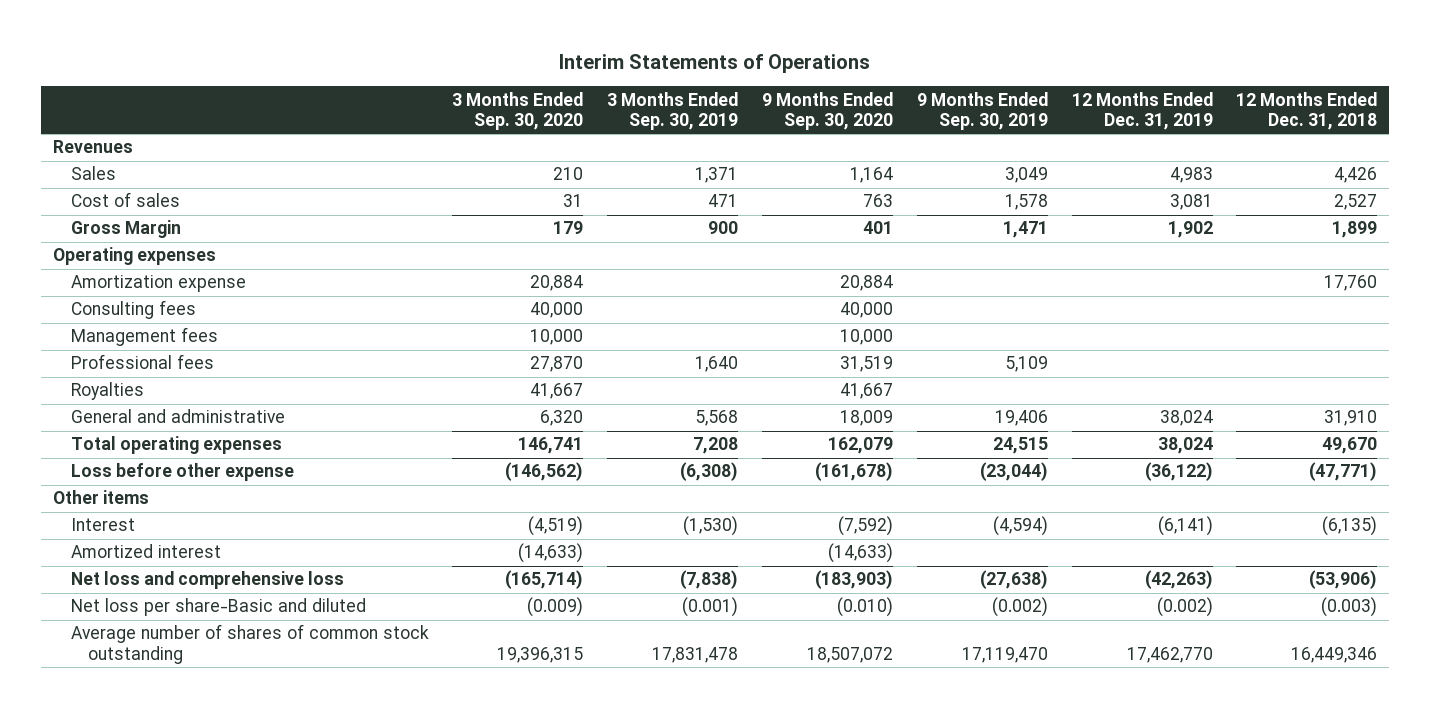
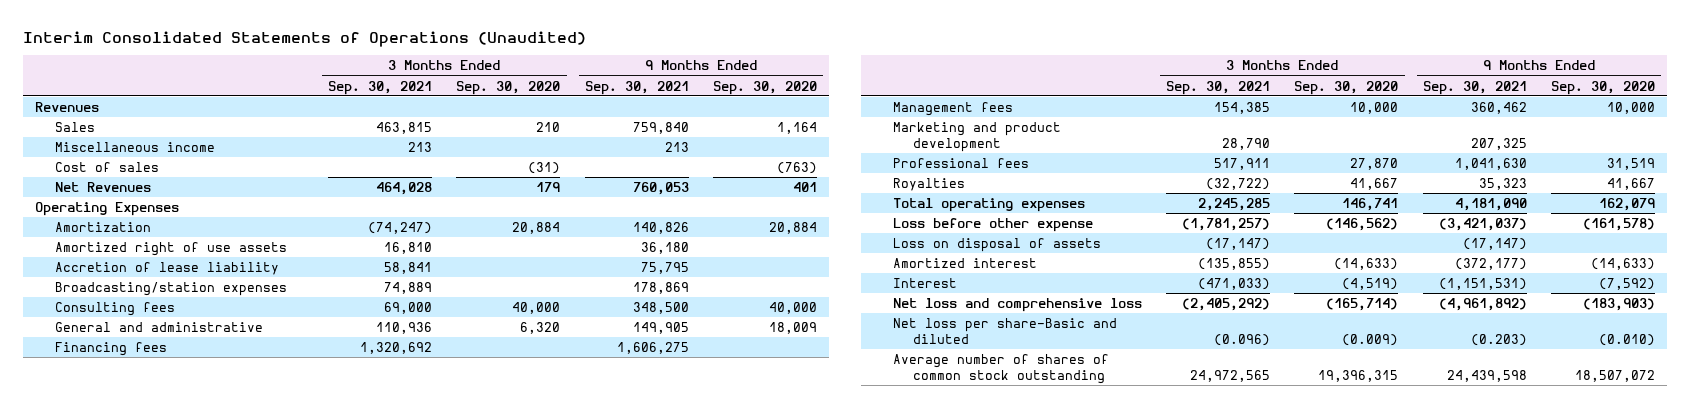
[559,53,871,73] Interim Statements of Operations -> [22,30,586,47] Interim Consolidated Statements of Operations (Unaudited)
[607,91,739,131] 3 Months Ended Sep. 30, 2019 -> none
[916,91,1048,131] 9 Months Ended Sep. 30, 2019 -> none
[1071,91,1213,131] 12 Months Ended Dec. 31, 2019 -> none
[1236,91,1378,131] 12 Months Ended Dec. 31, 2018 -> none
none -> [328,80,433,95] Sep. 30, 2021
none -> [584,80,689,95] Sep. 30, 2021
none -> [54,141,215,152] Miscellaneous income
[563,194,584,208] 31 -> [528,161,561,174] (31)
[863,194,894,208] 763 -> [777,161,818,174] (763)
[70,220,181,239] Gross Margin -> [54,181,151,192] Net Revenues
[53,247,217,266] Operating expenses -> [35,201,180,216] Operating Expenses
[70,275,246,293] Amortization expense -> [54,221,151,232] Amortization
none -> [54,241,287,256] Amortized right of use assets
none -> [54,261,279,275] Accretion of lease liability
none -> [54,281,287,296] Broadcasting/station expenses
[70,409,285,424] General and administrative -> [54,321,263,332] General and administrative
none -> [54,341,167,356] Financing fees
none -> [892,121,1061,152] Marketing and product development
[53,490,150,505] Other items -> none
[815,462,894,482] (161,678) -> [1582,217,1655,231] (161,578)
none -> [892,237,1101,252] Loss on disposal of assets
[70,518,135,532] Interest -> [892,277,957,288] Interest

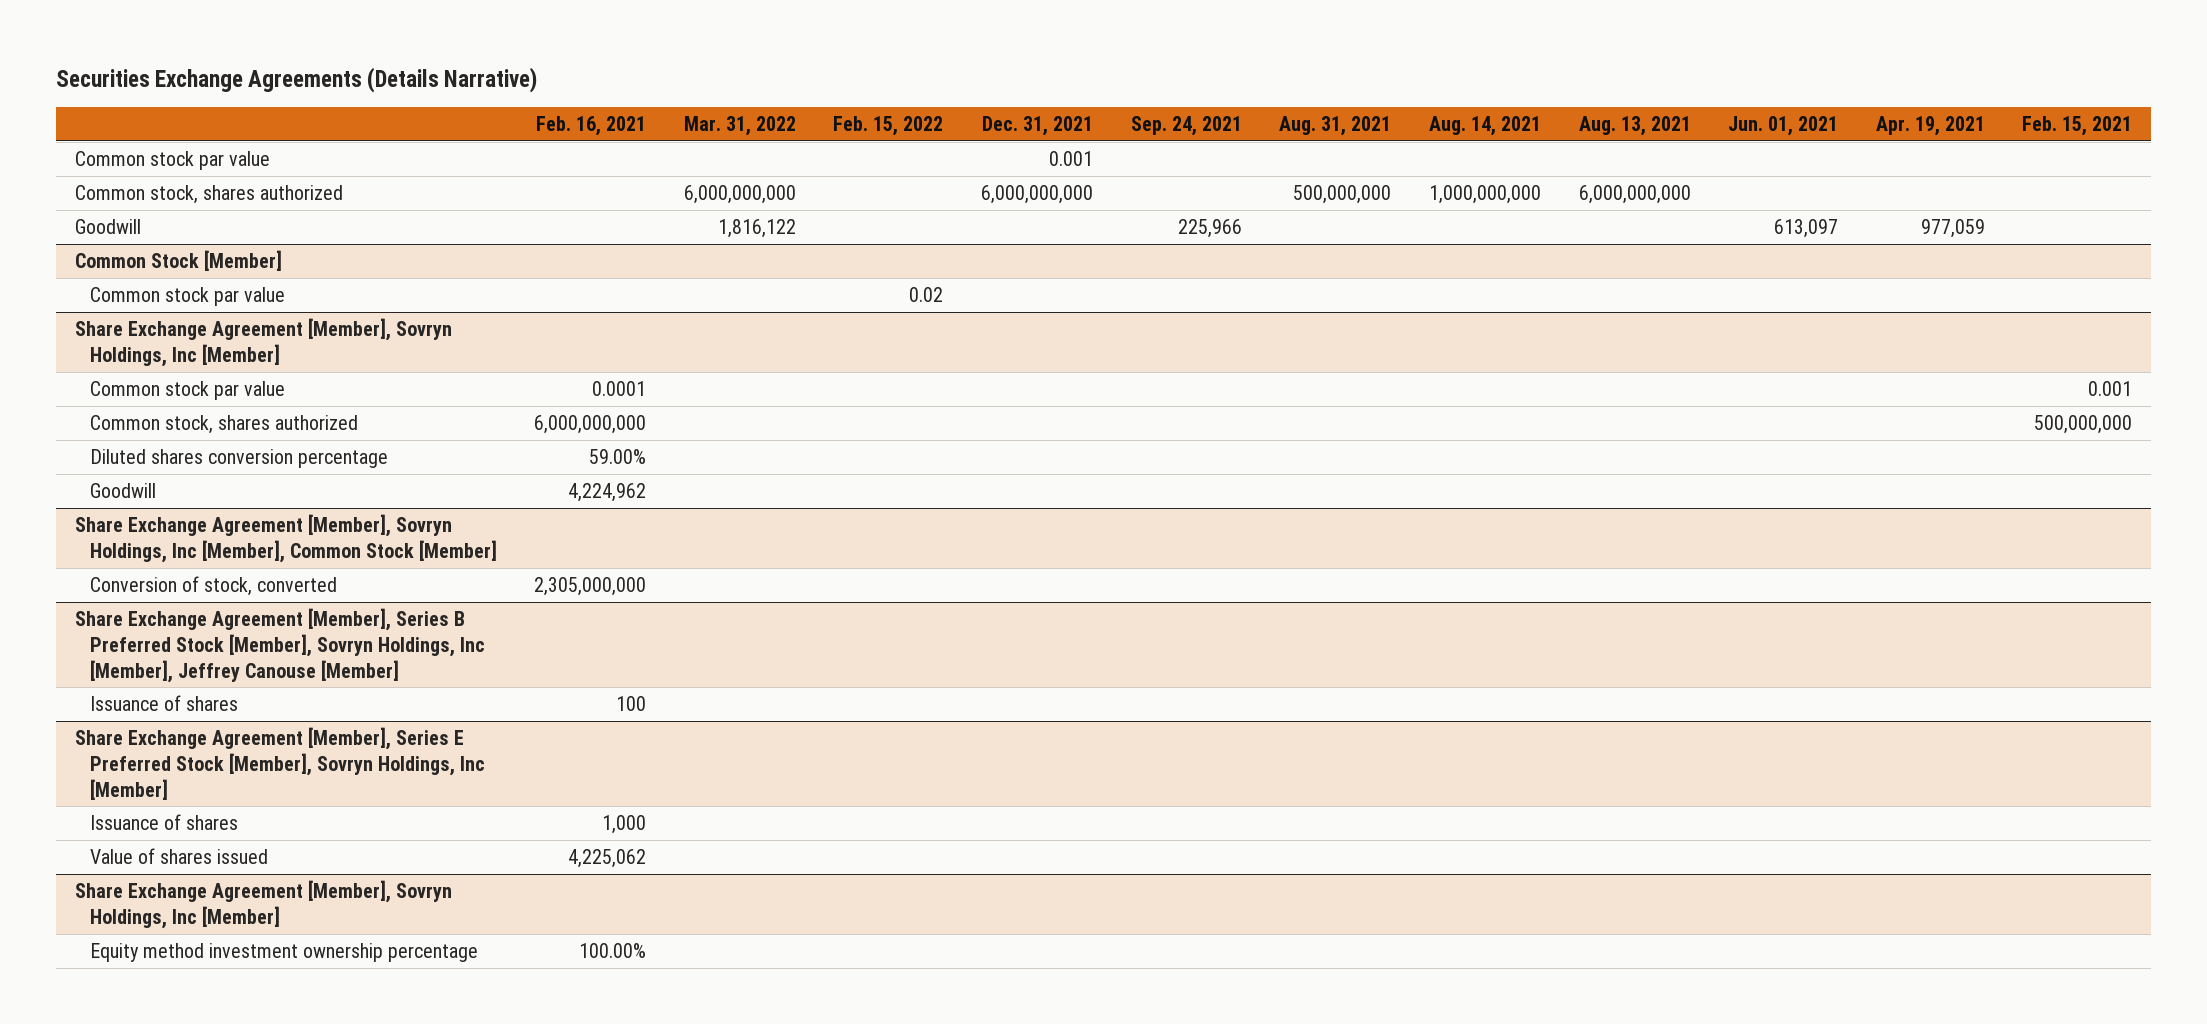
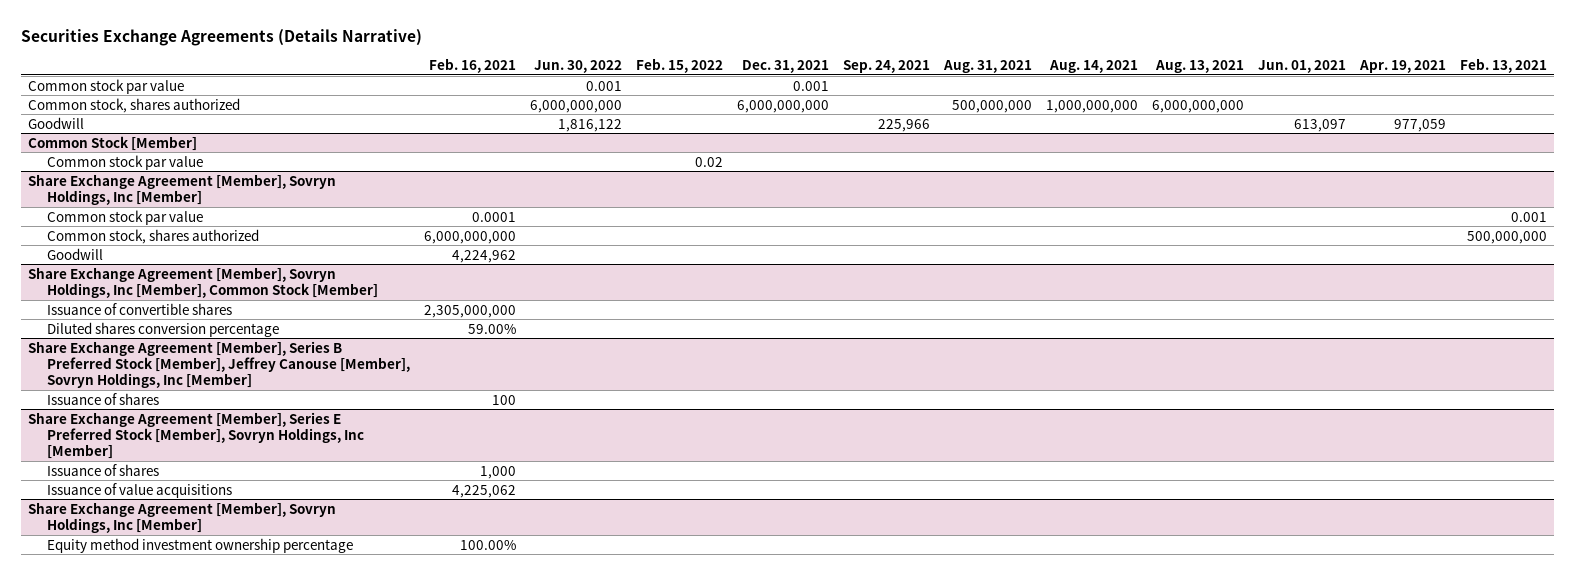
[683,116,796,137] Mar. 31, 2022 -> none
[2022,116,2133,137] Feb. 15, 2021 -> none
none -> [533,59,622,73] Jun. 30, 2022
none -> [1459,57,1547,73] Feb. 13, 2021
[89,449,388,469] Diluted shares conversion percentage -> none
[89,576,337,597] Conversion of stock, converted -> [46,302,232,315] Issuance of convertible shares
none -> [46,321,279,337] Diluted shares conversion percentage
[74,608,485,683] Share Exchange Agreement [Member], Series B Preferred Stock [Member], Sovryn Holdings, Inc [Member], Jeffrey Canouse [Member] -> [27,340,410,388] Share Exchange Agreement [Member], Series B Preferred Stock [Member], Jeffrey Canouse [Member], Sovryn Holdings, Inc [Member]
[89,848,268,865] Value of shares issued -> [46,482,232,498] Issuance of value acquisitions

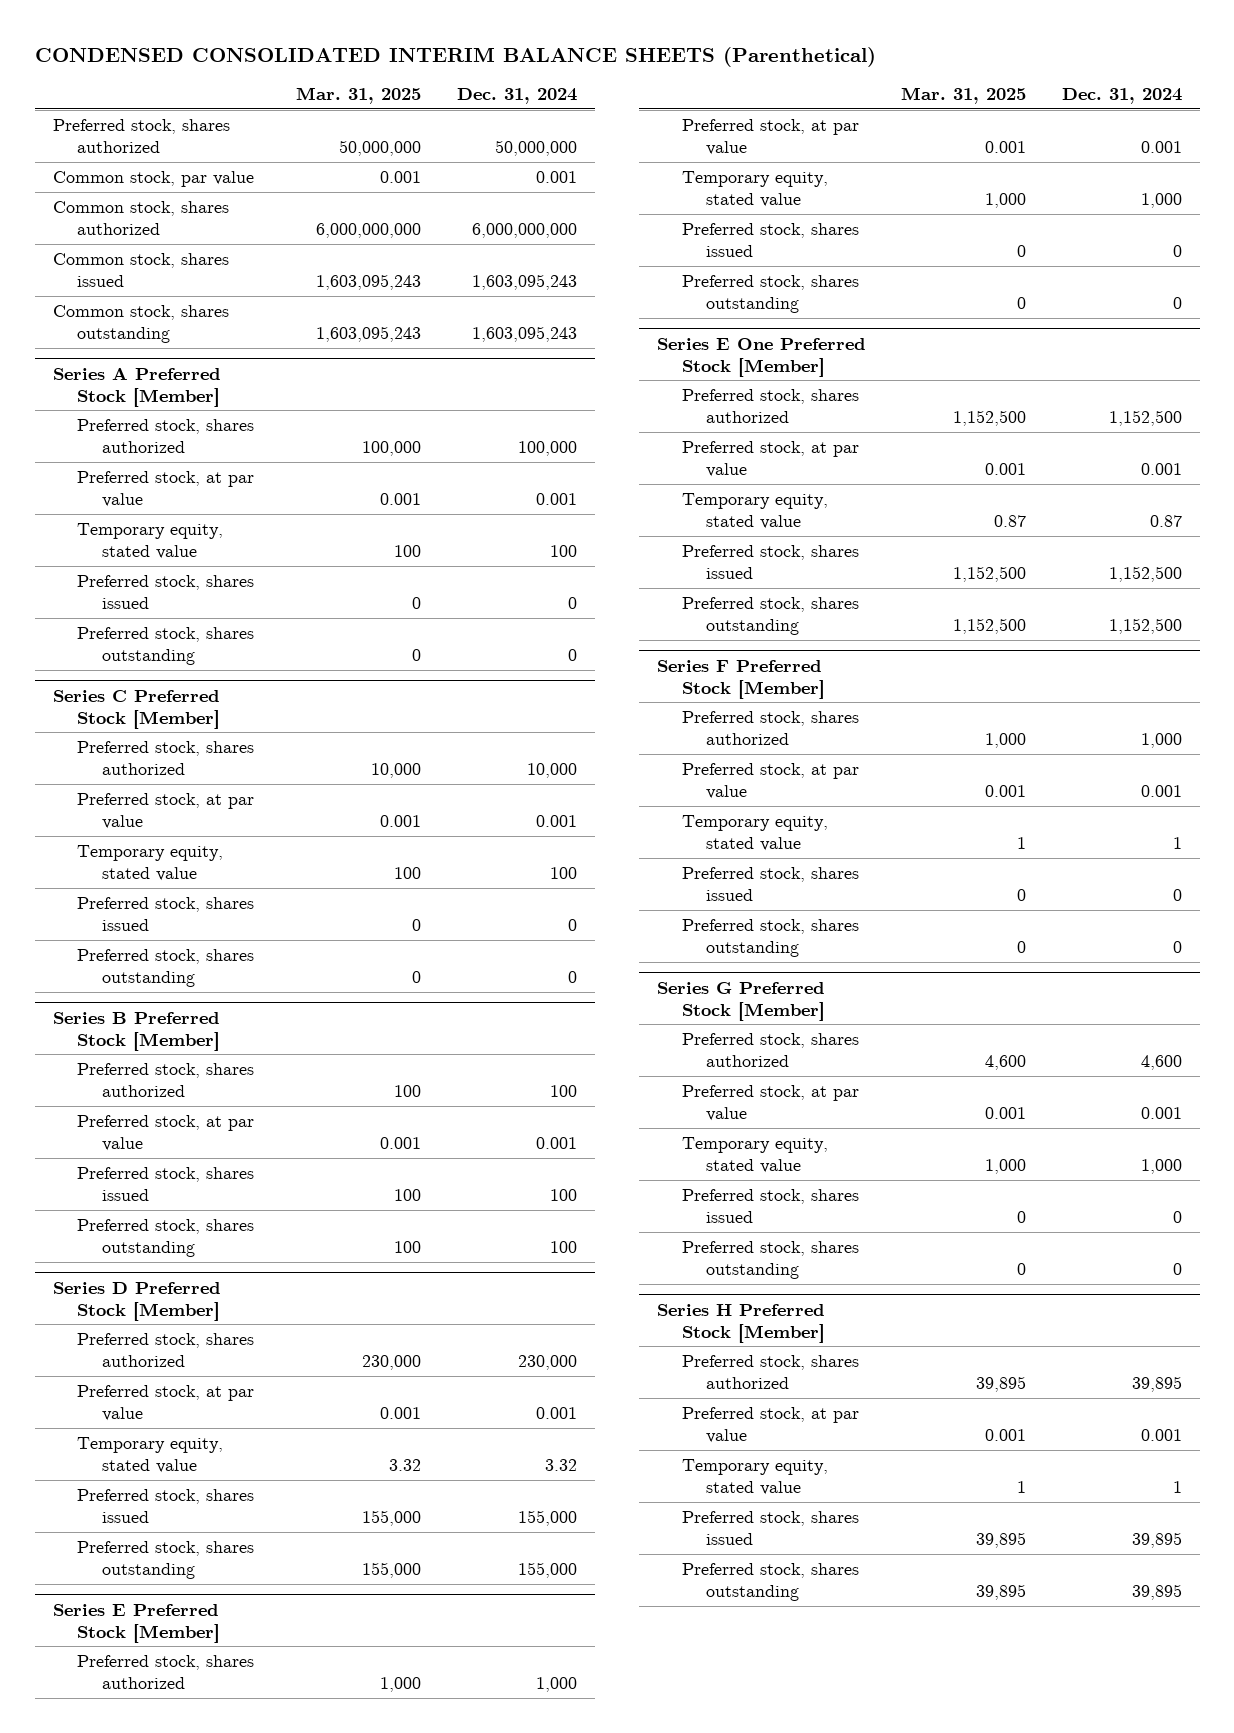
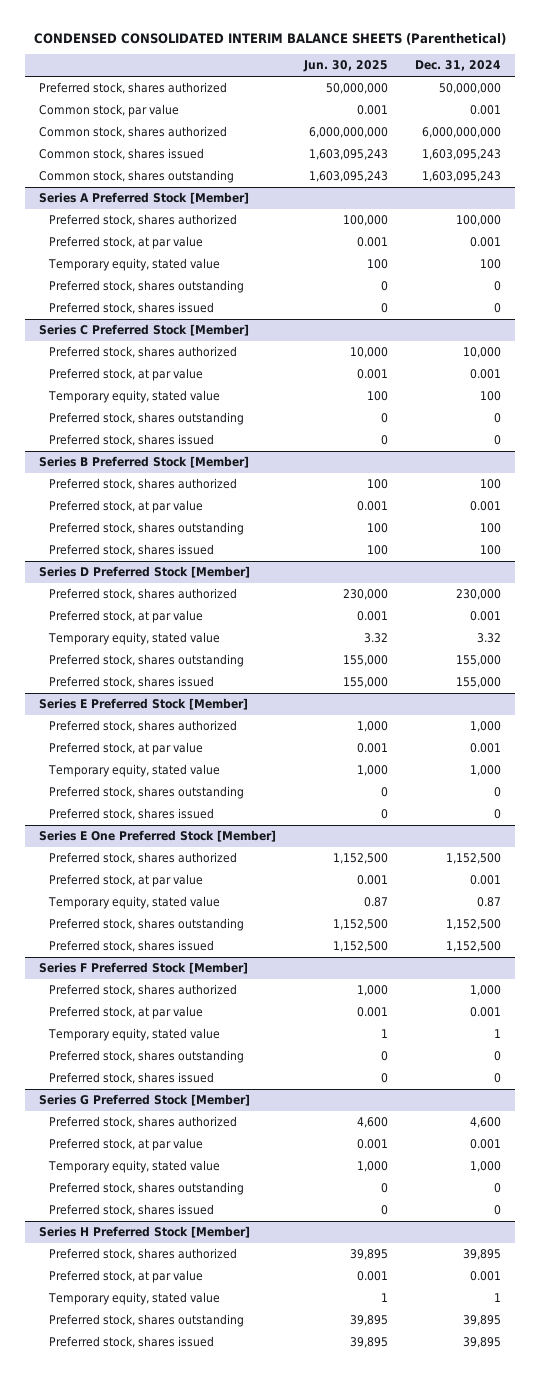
[296,86,422,104] Mar. 31, 2025 -> none
none -> [302,60,388,73] Jun. 30, 2025
[77,574,255,609] Preferred stock, shares issued -> [48,302,214,315] Preferred stock, shares issued
[77,896,255,931] Preferred stock, shares issued -> [48,434,214,447] Preferred stock, shares issued
[77,1166,255,1201] Preferred stock, shares issued -> [48,544,214,557] Preferred stock, shares issued
[77,1488,255,1523] Preferred stock, shares issued -> [48,676,214,689] Preferred stock, shares issued
[681,222,859,257] Preferred stock, shares issued -> [48,808,214,821] Preferred stock, shares issued
[681,544,859,579] Preferred stock, shares issued -> [48,940,214,953] Preferred stock, shares issued
[681,866,859,901] Preferred stock, shares issued -> [48,1072,214,1085] Preferred stock, shares issued
[681,1188,859,1223] Preferred stock, shares issued -> [48,1204,214,1217] Preferred stock, shares issued
[681,1510,859,1545] Preferred stock, shares issued -> [48,1336,214,1349] Preferred stock, shares issued

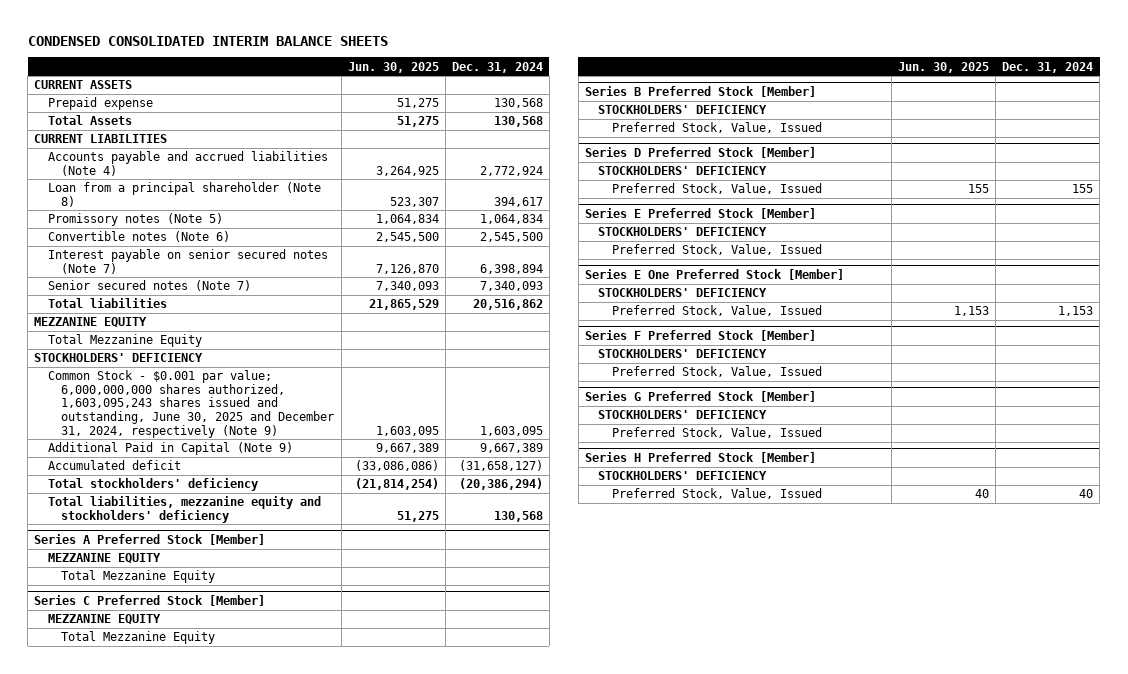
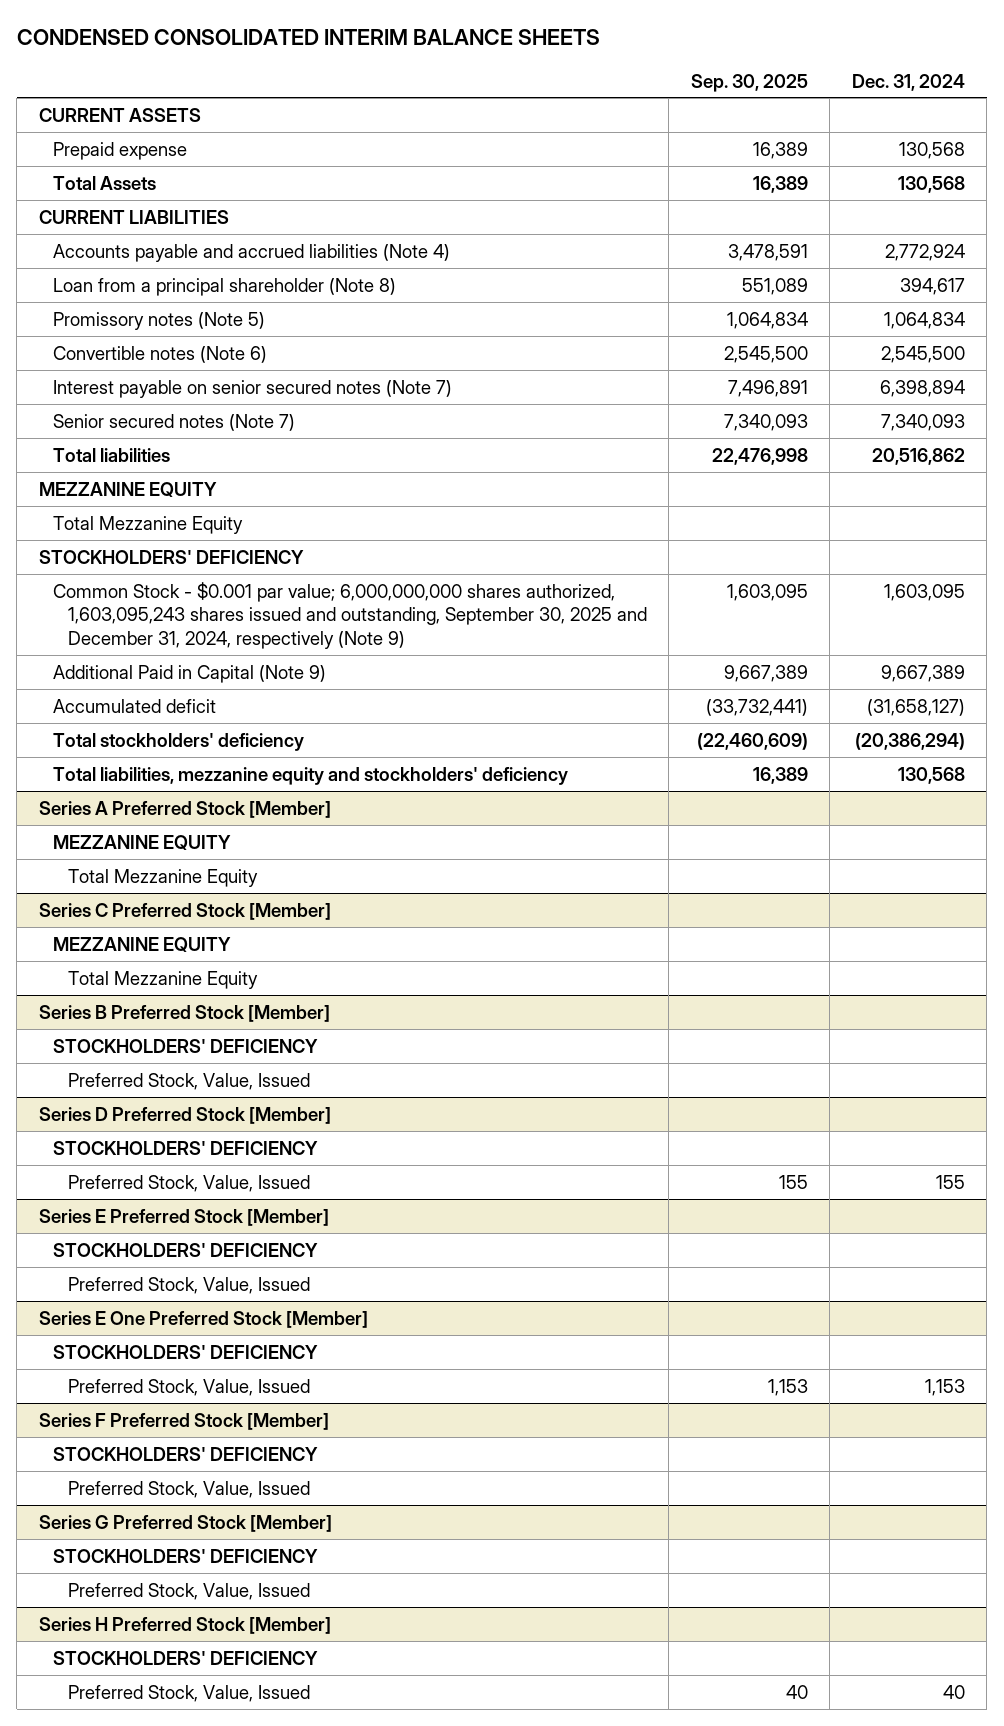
[347,61,439,73] Jun. 30, 2025 -> none
none -> [690,73,808,92] Sep. 30, 2025
[47,370,335,438] Common Stock - $0.001 par value; 6,000,000,000 shares authorized, 1,603,095,243 shares issued and outstanding, June 30, 2025 and December 31, 2024, respectively (Note 9) -> [53,581,647,650] Common Stock - $0.001 par value; 6,000,000,000 shares authorized, 1,603,095,243 shares issued and outstanding, September 30, 2025 and December 31, 2024, respectively (Note 9)

